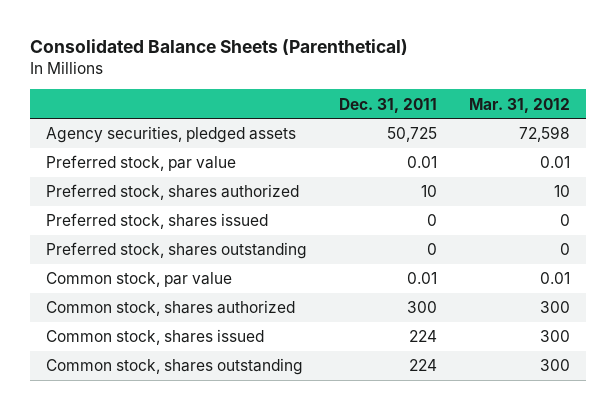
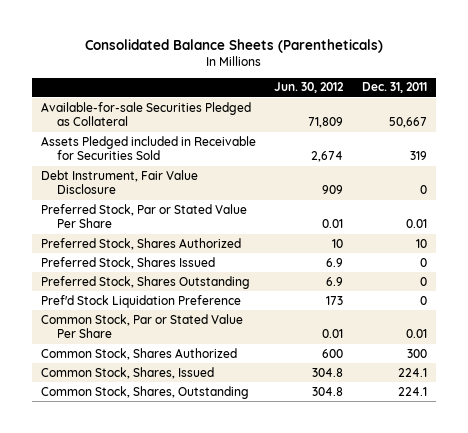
[29,39,408,56] Consolidated Balance Sheets (Parenthetical) -> [84,38,383,53] Consolidated Balance Sheets (Parentheticals)
[469,97,571,113] Mar. 31, 2012 -> none
none -> [274,82,345,94] Jun. 30, 2012
[45,126,296,144] Agency securities, pledged assets -> [40,101,251,127] Available-for-sale Securities Pledged as Collateral
[386,127,437,143] 50,725 -> [388,117,427,129] 50,667
none -> [40,135,256,161] Assets Pledged included in Receivable for Securities Sold
none -> [40,169,198,195] Debt Instrument, Fair Value Disclosure
[45,155,236,172] Preferred stock, par value -> [40,203,247,229] Preferred Stock, Par or Stated Value Per Share
[45,184,299,201] Preferred stock, shares authorized -> [40,237,241,250] Preferred Stock, Shares Authorized
[45,213,268,230] Preferred stock, shares issued -> [40,256,215,269] Preferred Stock, Shares Issued
[45,242,307,260] Preferred stock, shares outstanding -> [40,275,250,289] Preferred Stock, Shares Outstanding
none -> [40,294,241,308] Pref'd Stock Liquidation Preference
[45,272,232,288] Common stock, par value -> [40,313,243,339] Common Stock, Par or Stated Value Per Share
[45,300,295,317] Common stock, shares authorized -> [40,347,237,360] Common Stock, Shares Authorized
[45,329,264,346] Common stock, shares issued -> [40,366,214,379] Common Stock, Shares, Issued
[408,330,437,343] 224 -> [397,367,427,377] 224.1
[45,358,303,376] Common stock, shares outstanding -> [40,385,249,399] Common Stock, Shares, Outstanding
[408,359,437,372] 224 -> [397,386,427,396] 224.1

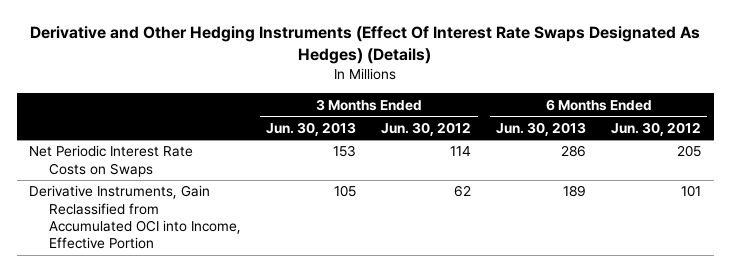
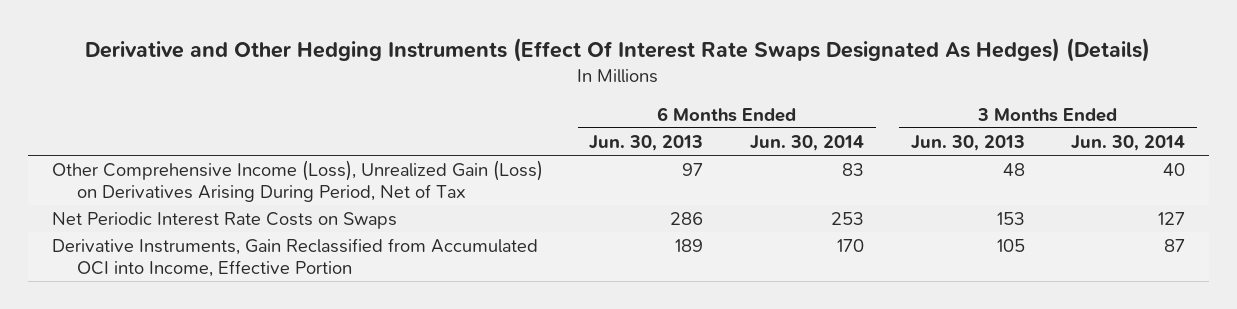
[381,121,472,136] Jun. 30, 2012 -> none
[611,121,702,136] Jun. 30, 2012 -> none
none -> [749,134,864,151] Jun. 30, 2014
none -> [1071,134,1186,151] Jun. 30, 2014
none -> [51,159,543,202] Other Comprehensive Income (Loss), Unrealized Gain (Loss) on Derivatives Arising During Period, Net of Tax

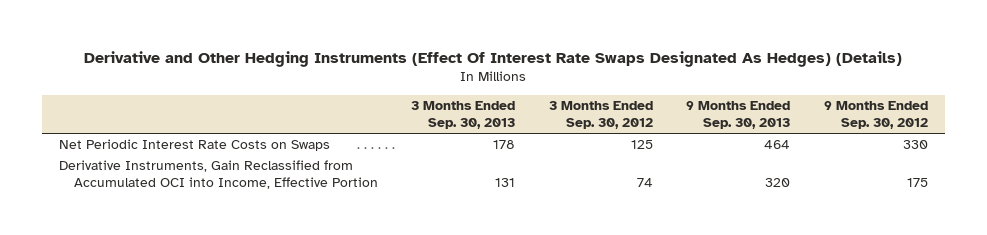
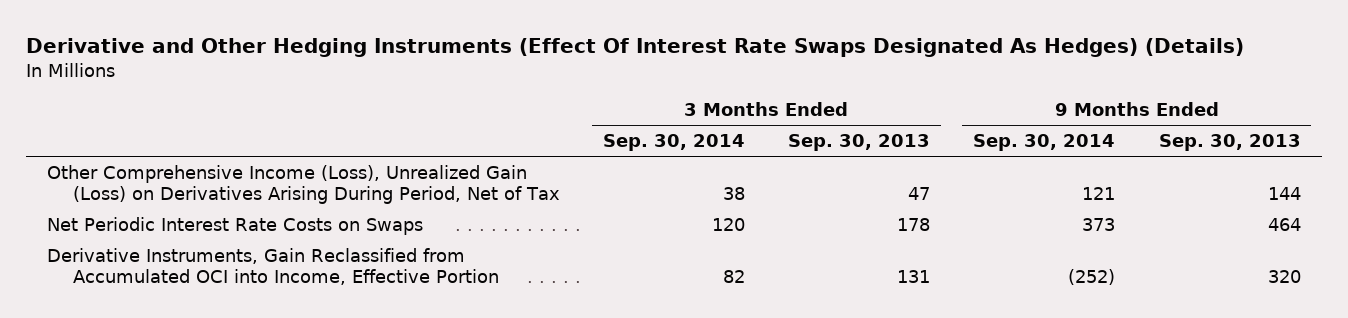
[548,101,653,130] 3 Months Ended Sep. 30, 2012 -> none
[823,101,928,130] 9 Months Ended Sep. 30, 2012 -> none
none -> [602,134,745,152] Sep. 30, 2014
none -> [973,134,1116,152] Sep. 30, 2014
none -> [47,164,560,205] Other Comprehensive Income (Loss), Unrealized Gain (Loss) on Derivatives Arising During Period, Net of Tax

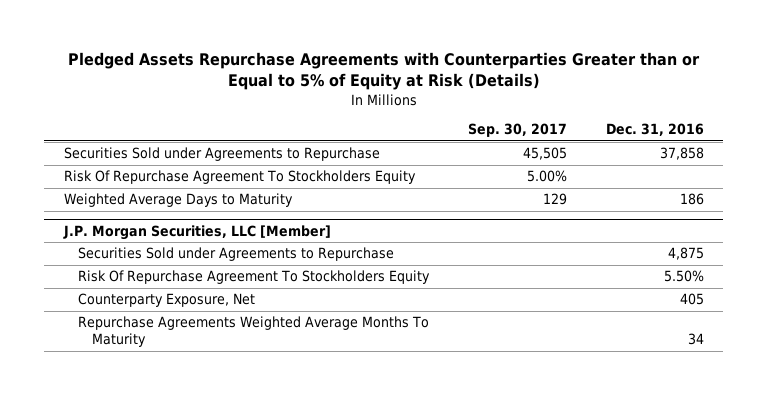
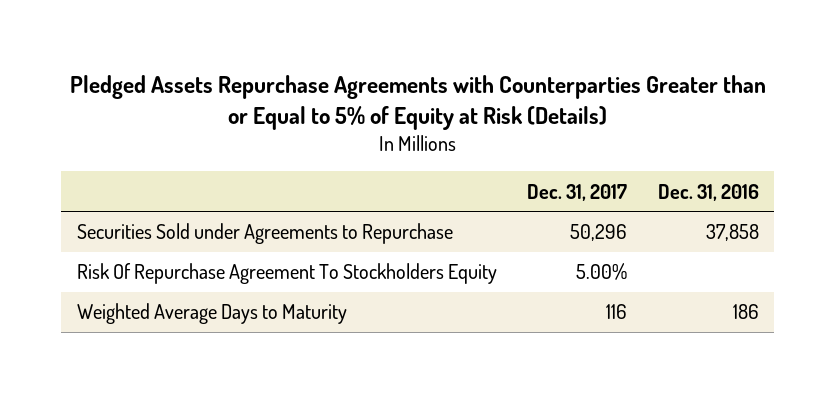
[467,123,567,138] Sep. 30, 2017 -> none
none -> [527,183,628,201] Dec. 31, 2017
[62,224,331,240] J.P. Morgan Securities, LLC [Member] -> none
[77,247,394,262] Securities Sold under Agreements to Repurchase -> none
[77,270,430,285] Risk Of Repurchase Agreement To Stockholders Equity -> none
[77,293,255,308] Counterparty Exposure, Net -> none
[77,316,429,348] Repurchase Agreements Weighted Average Months To Maturity -> none

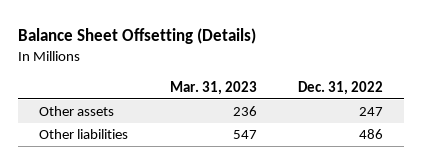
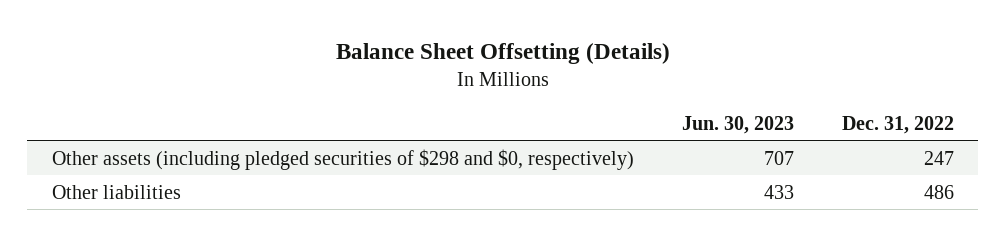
[169,80,257,95] Mar. 31, 2023 -> none
none -> [681,115,794,134] Jun. 30, 2023
[39,106,115,117] Other assets -> [51,148,634,170] Other assets (including pledged securities of $298 and $0, respectively)

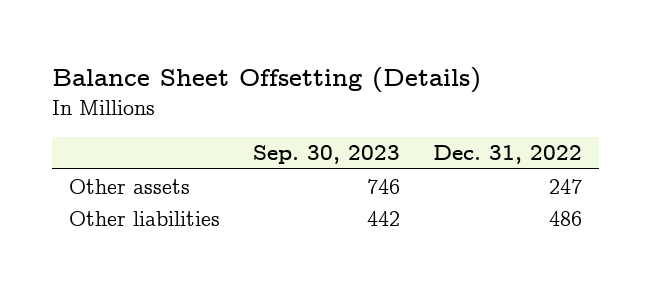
[681,115,794,134] Jun. 30, 2023 -> none
none -> [253,145,401,165] Sep. 30, 2023
[51,148,634,170] Other assets (including pledged securities of $298 and $0, respectively) -> [68,178,190,194] Other assets

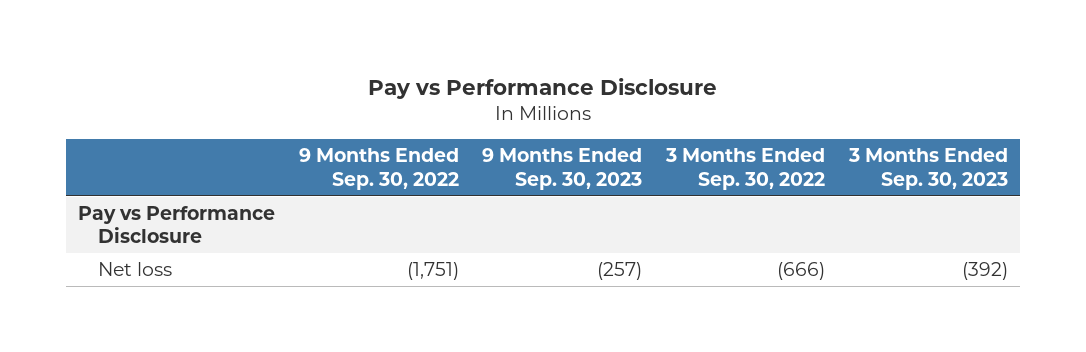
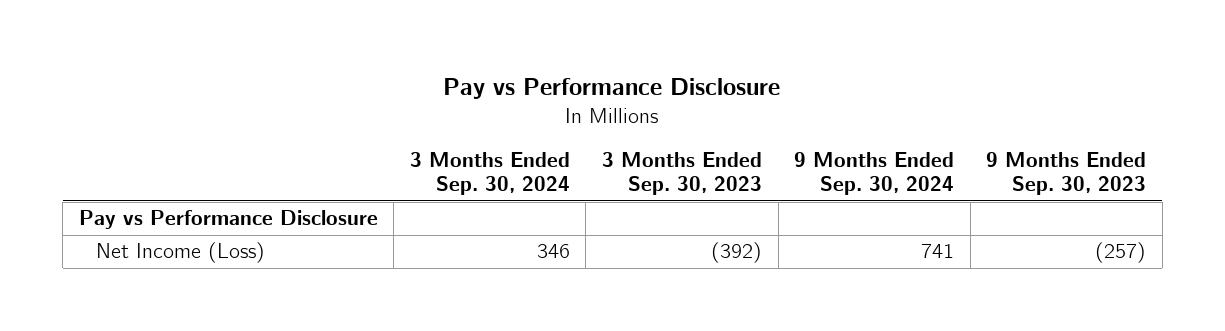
[298,148,459,190] 9 Months Ended Sep. 30, 2022 -> none
[665,148,826,190] 3 Months Ended Sep. 30, 2022 -> none
none -> [409,152,570,196] 3 Months Ended Sep. 30, 2024
none -> [794,152,955,196] 9 Months Ended Sep. 30, 2024
[98,262,173,277] Net loss -> [96,242,266,264] Net Income (Loss)

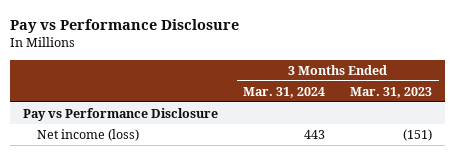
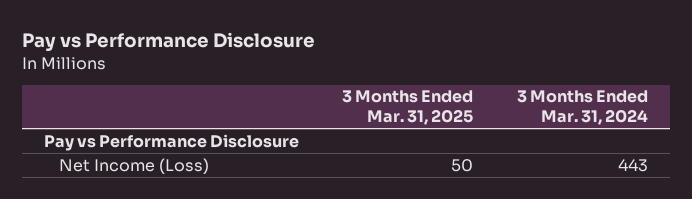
[350,86,433,98] Mar. 31, 2023 -> none
none -> [342,90,474,126] 3 Months Ended Mar. 31, 2025
[36,129,139,142] Net income (loss) -> [59,157,210,174] Net Income (Loss)

